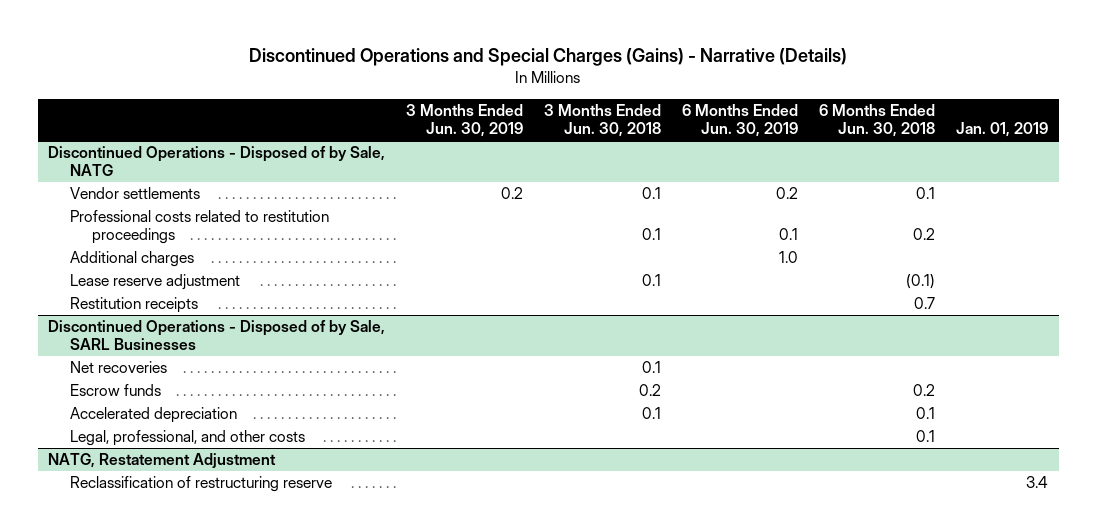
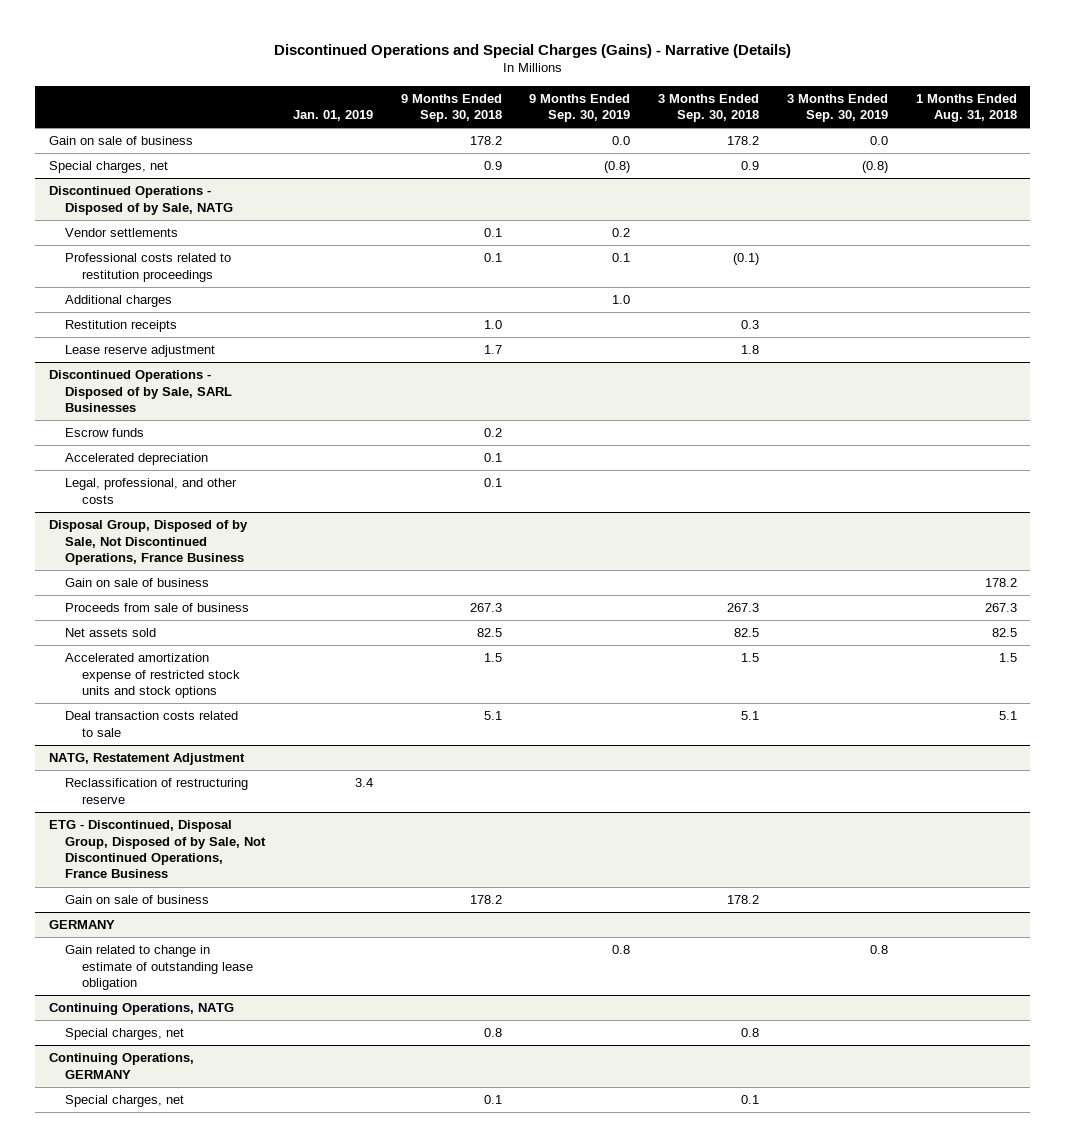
[406,104,524,138] 3 Months Ended Jun. 30, 2019 -> none
[544,104,662,138] 3 Months Ended Jun. 30, 2018 -> none
[682,104,799,138] 6 Months Ended Jun. 30, 2019 -> none
[819,104,936,138] 6 Months Ended Jun. 30, 2018 -> none
none -> [400,93,502,123] 9 Months Ended Sep. 30, 2018
none -> [529,93,631,123] 9 Months Ended Sep. 30, 2019
none -> [658,93,760,123] 3 Months Ended Sep. 30, 2018
none -> [786,93,888,123] 3 Months Ended Sep. 30, 2019
none -> [915,93,1017,123] 1 Months Ended Aug. 31, 2018
none -> [48,136,193,146] Gain on sale of business
none -> [48,161,168,174] Special charges, net
[69,274,240,291] Lease reserve adjustment -> [65,345,216,358] Lease reserve adjustment
[69,361,167,374] Net recoveries -> none
none -> [48,520,248,565] Disposal Group, Disposed of by Sale, Not Discontinued Operations, France Business
none -> [65,578,210,588] Gain on sale of business
none -> [65,603,250,613] Proceeds from sale of business
none -> [65,628,157,638] Net assets sold
none -> [65,653,240,698] Accelerated amortization expense of restricted stock units and stock options
none -> [65,711,239,737] Deal transaction costs related to sale
none -> [48,820,267,879] ETG - Discontinued, Disposal Group, Disposed of by Sale, Not Discontinued Operations, France Business
none -> [65,895,210,905] Gain on sale of business
none -> [48,920,115,930] GERMANY
none -> [65,945,253,990] Gain related to change in estimate of outstanding lease obligation
none -> [48,1003,234,1016] Continuing Operations, NATG
none -> [65,1028,185,1041] Special charges, net
none -> [48,1053,194,1079] Continuing Operations, GERMANY
none -> [65,1095,185,1108] Special charges, net

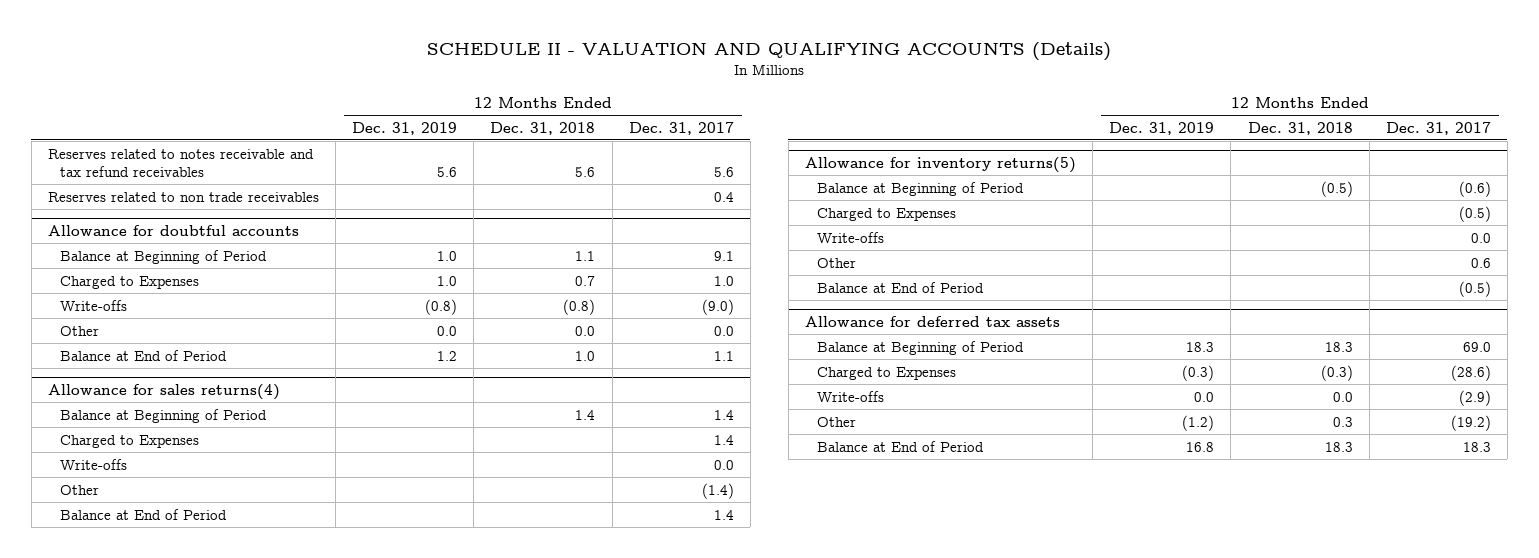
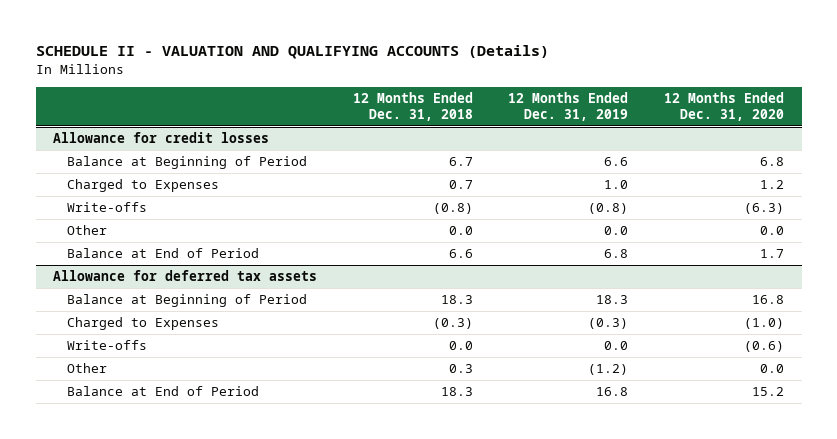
[628,121,734,135] Dec. 31, 2017 -> none
none -> [664,91,785,122] 12 Months Ended Dec. 31, 2020
[47,148,314,177] Reserves related to notes receivable and tax refund receivables -> none
[47,191,319,202] Reserves related to non trade receivables -> none
[47,224,299,236] Allowance for doubtful accounts -> [53,132,270,144] Allowance for credit losses
[437,250,458,261] 1.0 -> [604,157,629,167] 6.6
[575,250,596,261] 1.1 -> [448,157,473,167] 6.7
[47,383,280,400] Allowance for sales returns(4) -> none
[60,408,268,423] Balance at Beginning of Period -> none
[60,434,200,448] Charged to Expenses -> none
[60,458,128,470] Write-offs -> none
[60,484,100,495] Other -> none
[60,508,228,520] Balance at End of Period -> none
[804,156,1076,173] Allowance for inventory returns(5) -> none
[817,181,1025,196] Balance at Beginning of Period -> none
[817,207,957,221] Charged to Expenses -> none
[817,231,885,243] Write-offs -> none
[817,257,857,268] Other -> none
[817,281,985,293] Balance at End of Period -> none
[437,350,458,361] 1.2 -> [604,249,629,259] 6.8
[575,350,596,361] 1.0 -> [448,249,473,259] 6.6

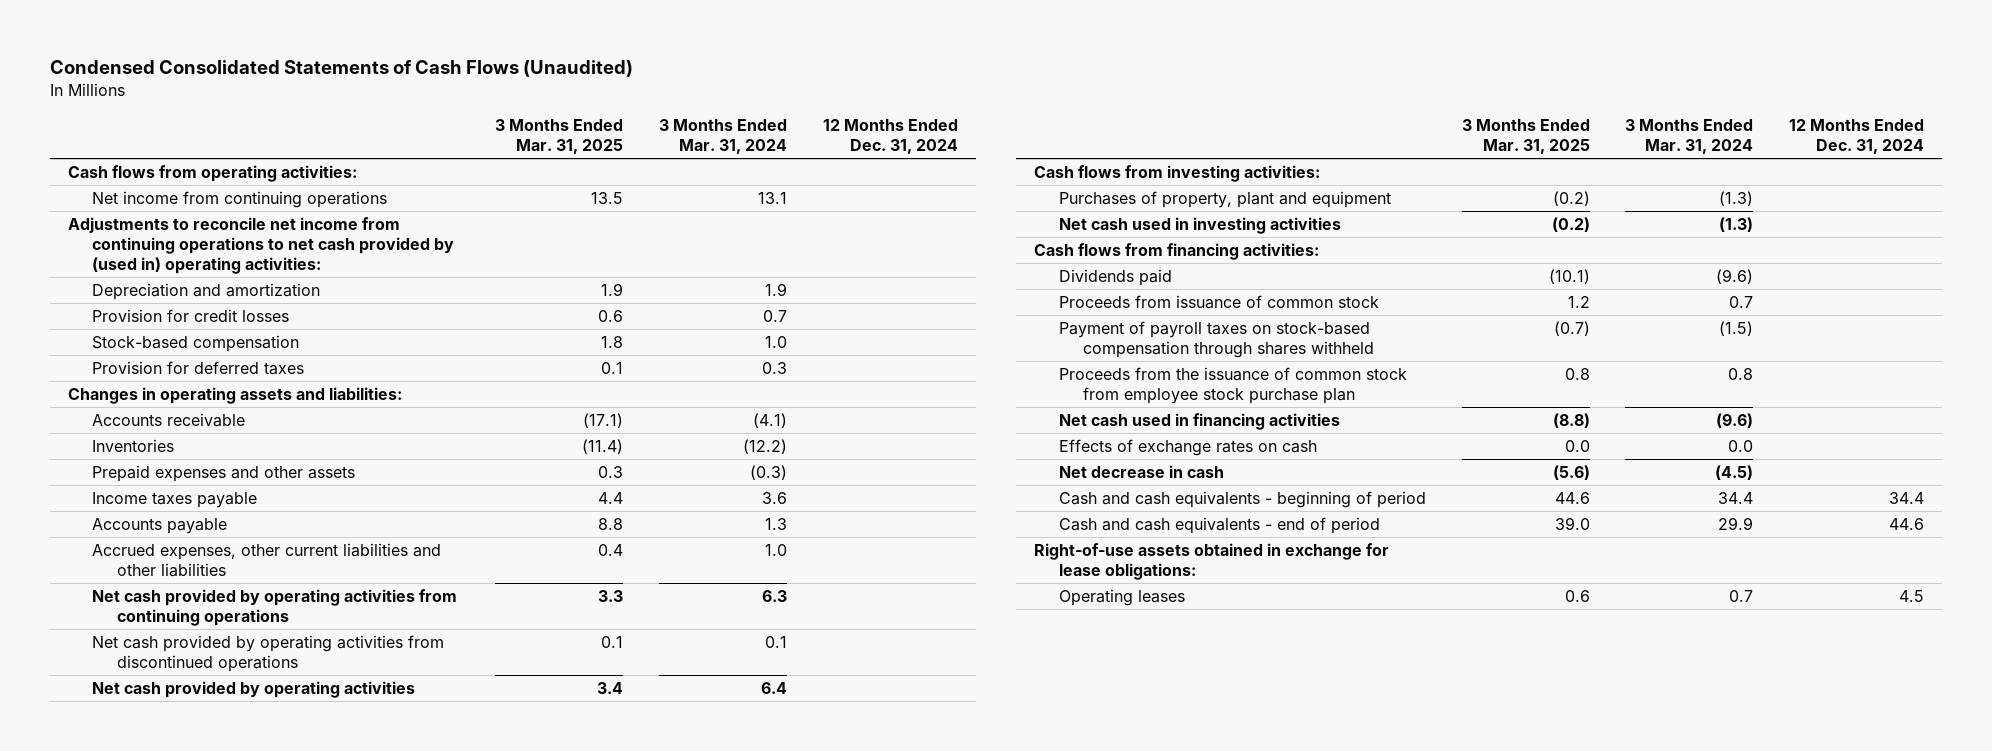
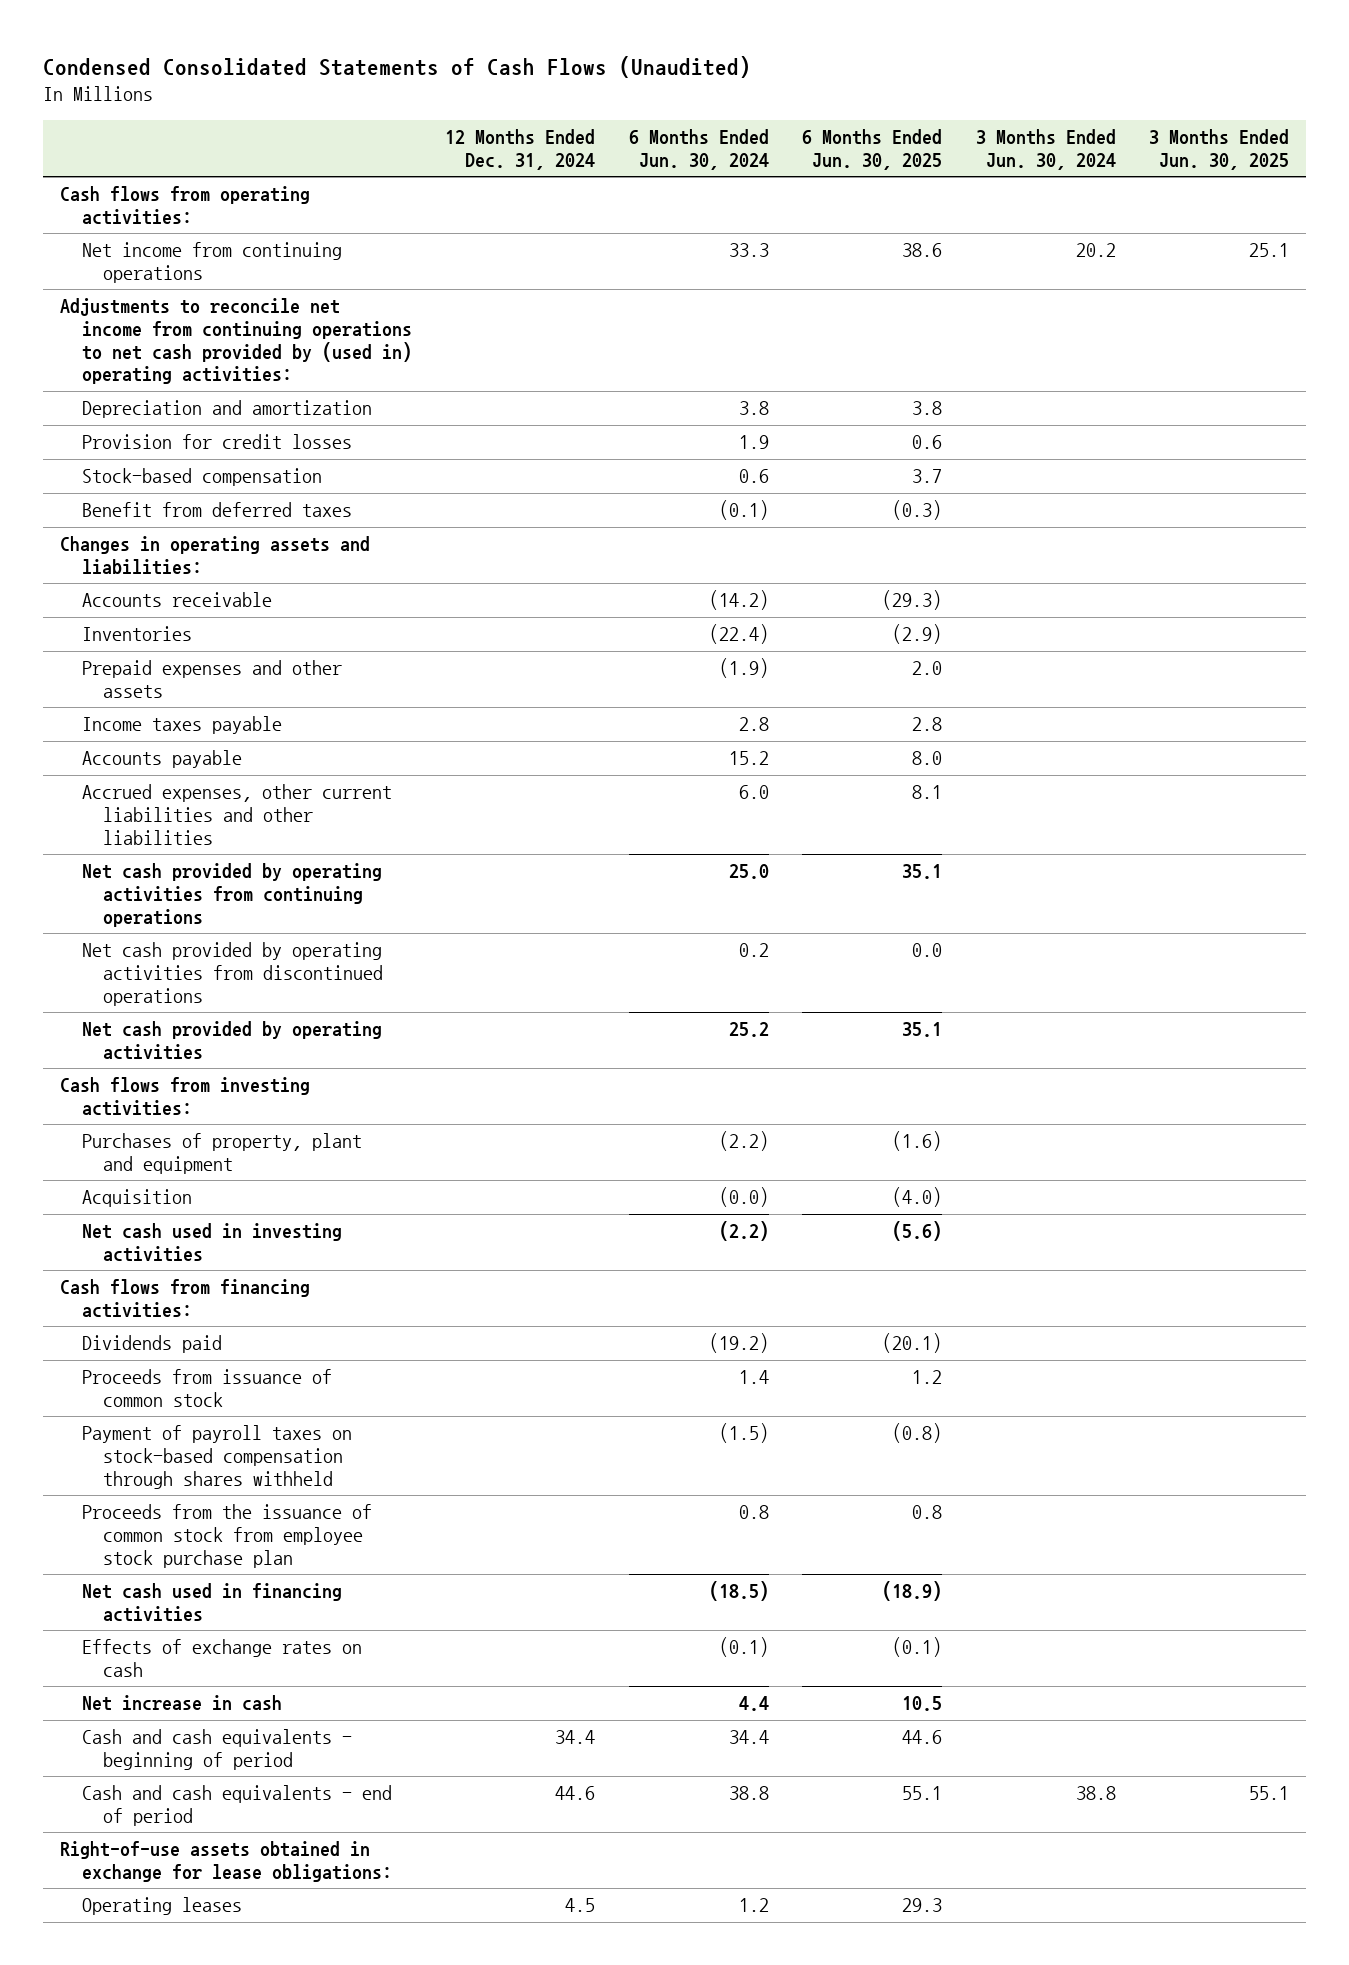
[495,118,624,154] 3 Months Ended Mar. 31, 2025 -> none
[659,118,788,154] 3 Months Ended Mar. 31, 2024 -> none
none -> [628,128,769,170] 6 Months Ended Jun. 30, 2024
none -> [802,128,943,170] 6 Months Ended Jun. 30, 2025
none -> [975,128,1116,170] 3 Months Ended Jun. 30, 2024
none -> [1149,128,1290,170] 3 Months Ended Jun. 30, 2025
[92,360,305,375] Provision for deferred taxes -> [81,502,352,518] Benefit from deferred taxes
none -> [81,1189,192,1208] Acquisition
[1058,464,1224,478] Net decrease in cash -> [81,1695,282,1712] Net increase in cash

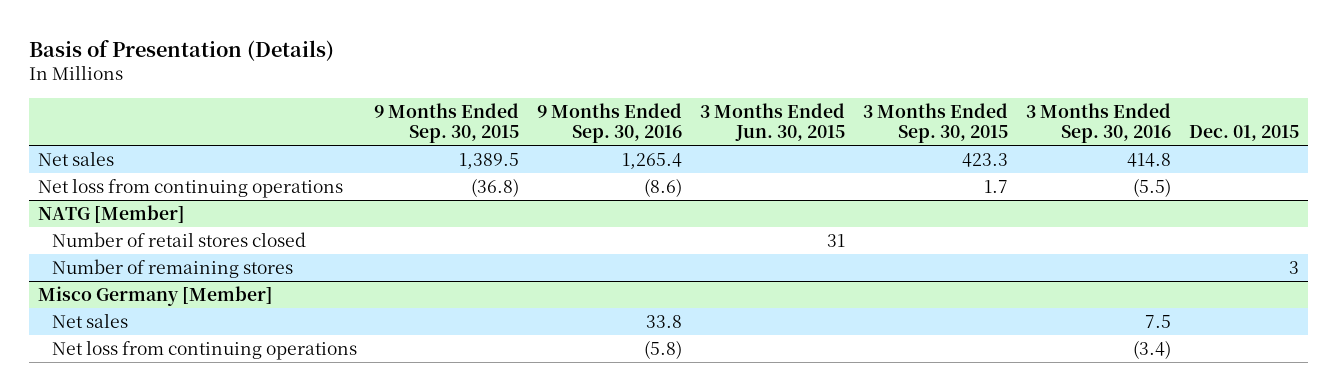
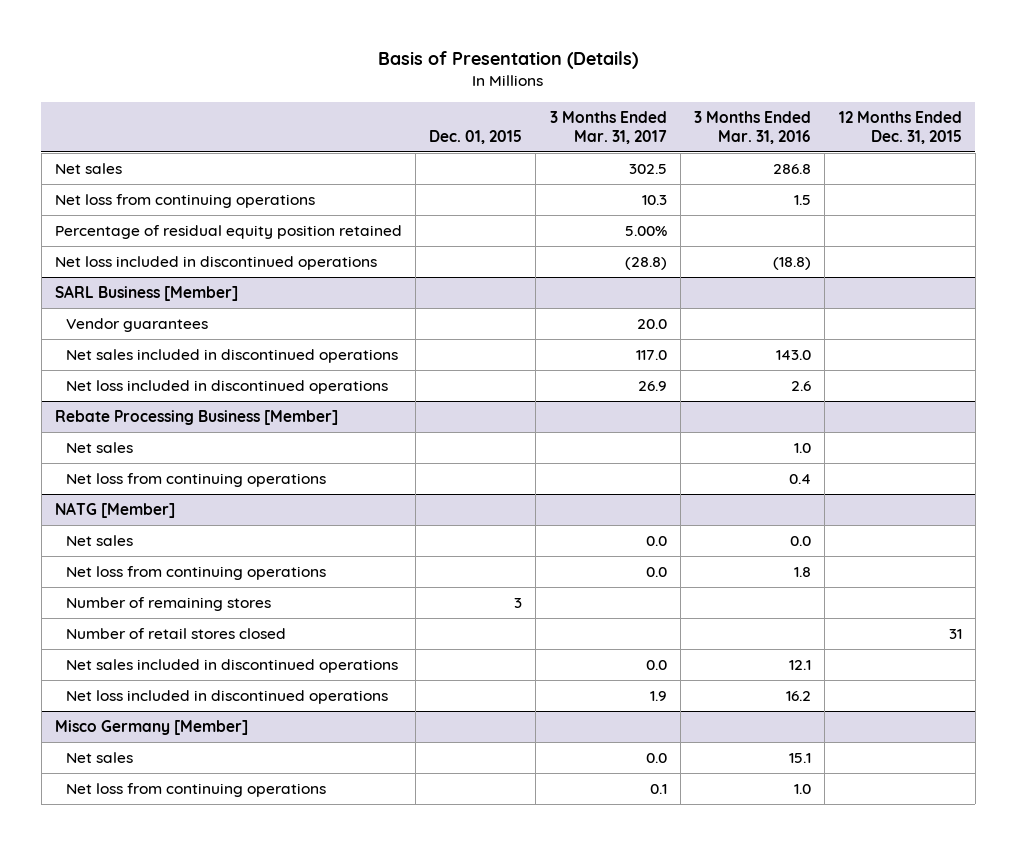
[374,102,520,143] 9 Months Ended Sep. 30, 2015 -> none
[537,102,683,143] 9 Months Ended Sep. 30, 2016 -> none
[700,102,846,141] 3 Months Ended Jun. 30, 2015 -> none
[863,102,1009,143] 3 Months Ended Sep. 30, 2015 -> none
[1026,102,1172,143] 3 Months Ended Sep. 30, 2016 -> none
none -> [549,110,667,144] 3 Months Ended Mar. 31, 2017
none -> [694,110,812,144] 3 Months Ended Mar. 31, 2016
none -> [838,110,962,144] 12 Months Ended Dec. 31, 2015
none -> [54,224,402,239] Percentage of residual equity position retained
none -> [54,255,377,270] Net loss included in discontinued operations
none -> [54,284,238,301] SARL Business [Member]
none -> [66,317,209,332] Vendor guarantees
none -> [66,348,399,363] Net sales included in discontinued operations
none -> [66,379,389,394] Net loss included in discontinued operations
none -> [54,409,338,425] Rebate Processing Business [Member]
none -> [66,441,134,453] Net sales
none -> [66,472,327,487] Net loss from continuing operations
none -> [66,534,134,546] Net sales
none -> [66,565,327,580] Net loss from continuing operations
[51,231,306,247] Number of retail stores closed -> [66,627,287,639] Number of retail stores closed
none -> [66,658,399,673] Net sales included in discontinued operations
none -> [66,689,389,704] Net loss included in discontinued operations

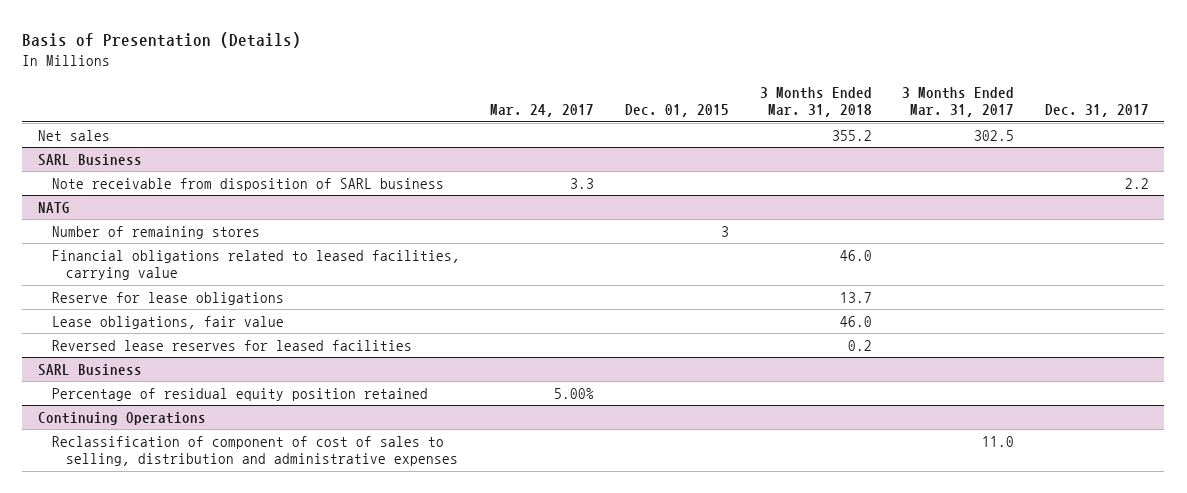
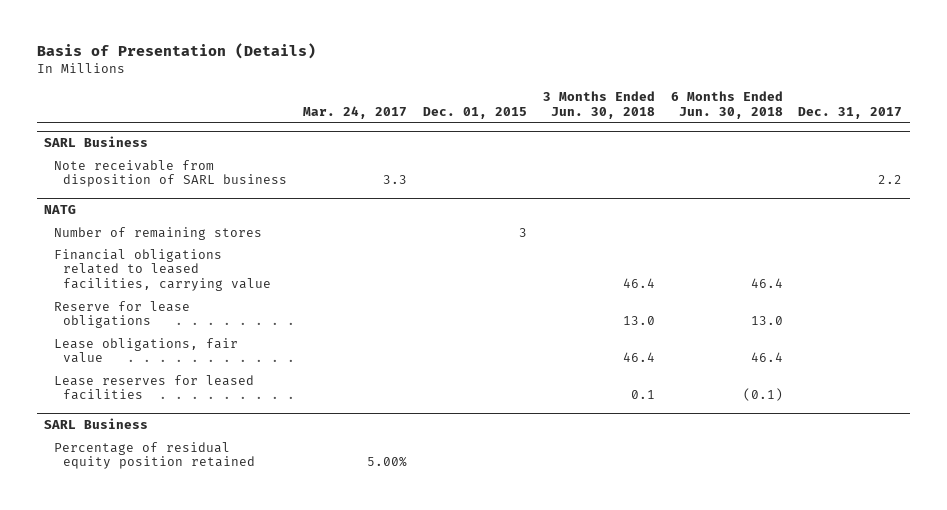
[759,86,872,118] 3 Months Ended Mar. 31, 2018 -> none
[902,86,1015,118] 3 Months Ended Mar. 31, 2017 -> none
none -> [542,91,655,120] 3 Months Ended Jun. 30, 2018
none -> [670,91,783,120] 6 Months Ended Jun. 30, 2018
[37,129,110,141] Net sales -> none
[51,339,412,351] Reversed lease reserves for leased facilities -> [53,374,254,401] Lease reserves for leased facilities
[37,411,206,425] Continuing Operations -> none
[51,435,458,467] Reclassification of component of cost of sales to selling, distribution and administrative expenses -> none

